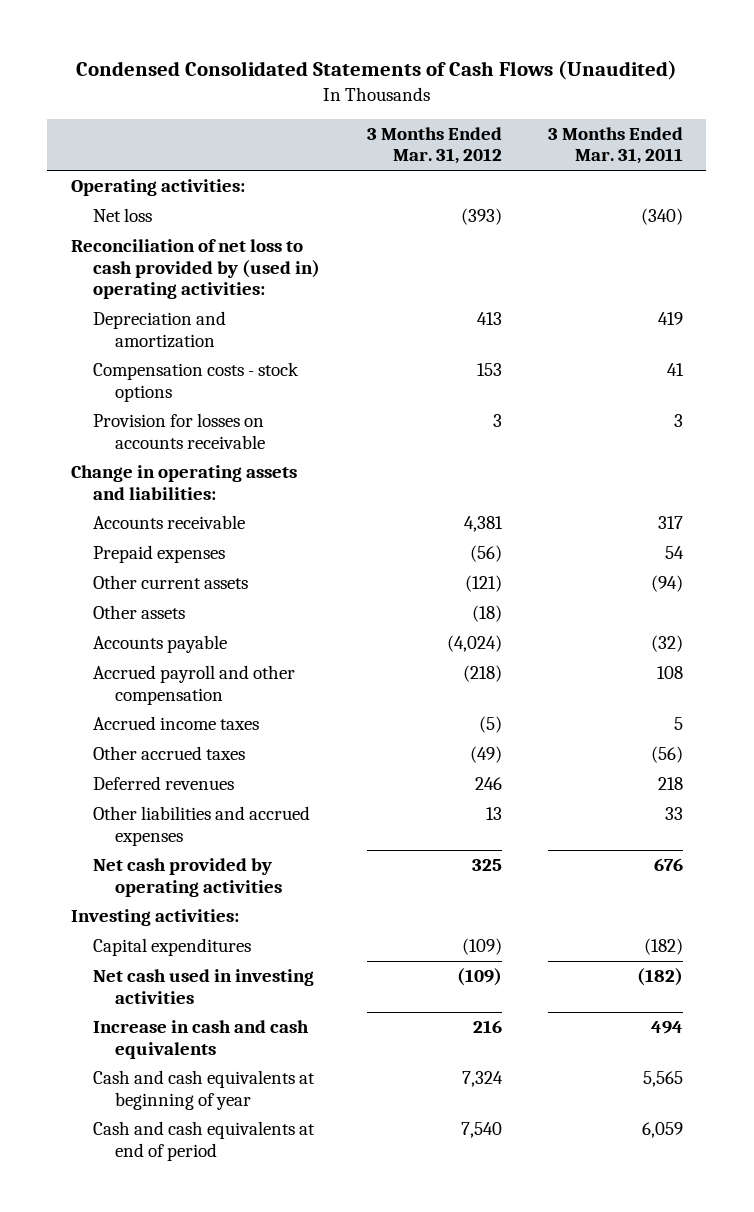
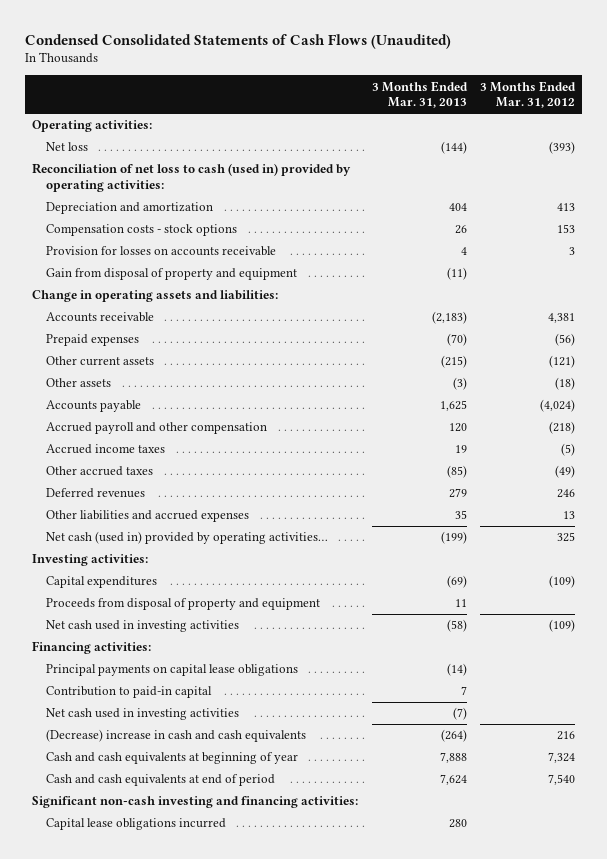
[548,126,684,165] 3 Months Ended Mar. 31, 2011 -> none
none -> [371,80,468,109] 3 Months Ended Mar. 31, 2013
[70,239,321,299] Reconciliation of net loss to cash provided by (used in) operating activities: -> [31,163,351,193] Reconciliation of net loss to cash (used in) provided by operating activities:
none -> [45,268,297,281] Gain from disposal of property and equipment
[93,858,283,897] Net cash provided by operating activities -> [45,531,328,545] Net cash (used in) provided by operating activities…
none -> [45,598,320,611] Proceeds from disposal of property and equipment
none -> [31,641,151,655] Financing activities:
none -> [45,664,298,677] Principal payments on capital lease obligations
none -> [45,686,212,699] Contribution to paid-in capital
none -> [45,708,239,721] Net cash used in investing activities
[93,1020,310,1059] Increase in cash and cash equivalents -> [45,729,306,743] (Decrease) increase in cash and cash equivalents
none -> [31,796,358,809] Significant non-cash investing and financing activities:
none -> [45,818,226,831] Capital lease obligations incurred

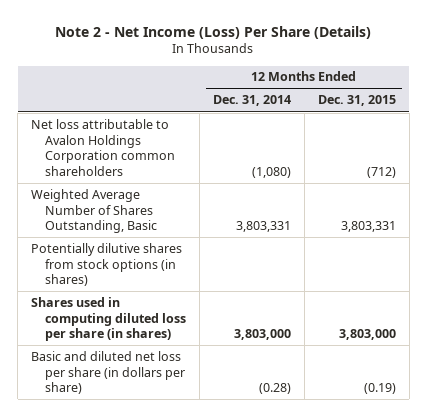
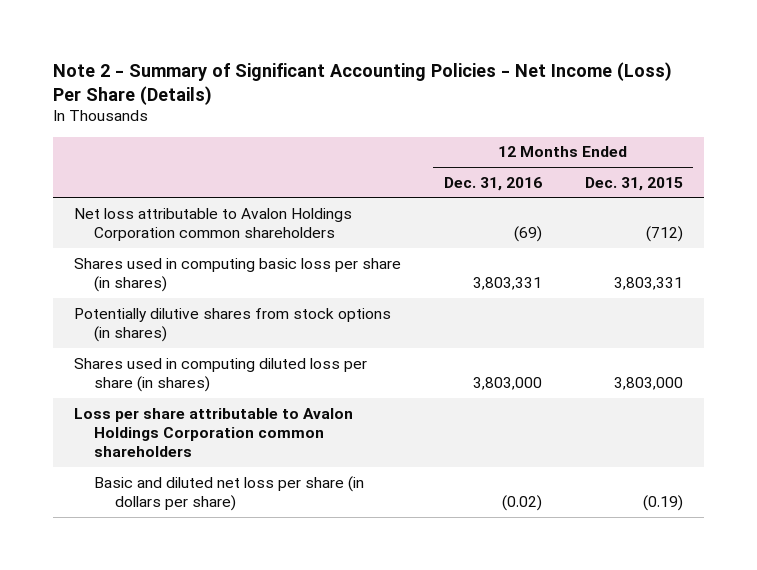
[55,25,372,39] Note 2 - Net Income (Loss) Per Share (Details) -> [52,61,672,105] Note 2 - Summary of Significant Accounting Policies - Net Income (Loss) Per Share (Details)
[212,95,291,107] Dec. 31, 2014 -> none
none -> [443,176,542,191] Dec. 31, 2016
[31,188,158,234] Weighted Average Number of Shares Outstanding, Basic -> [73,257,401,293] Shares used in computing basic loss per share (in shares)
none -> [73,407,353,458] Loss per share attributable to Avalon Holdings Corporation common shareholders

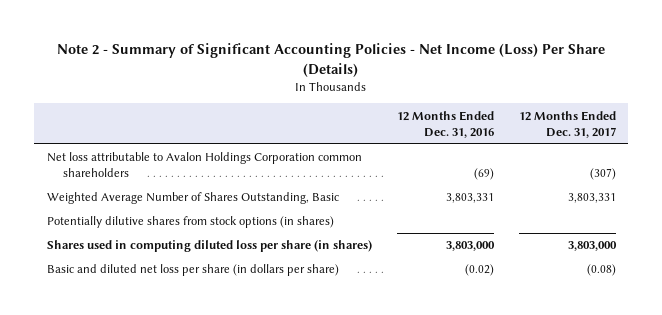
[584,176,683,191] Dec. 31, 2015 -> none
none -> [518,110,616,138] 12 Months Ended Dec. 31, 2017
[73,257,401,293] Shares used in computing basic loss per share (in shares) -> [46,192,339,205] Weighted Average Number of Shares Outstanding, Basic
[73,407,353,458] Loss per share attributable to Avalon Holdings Corporation common shareholders -> none

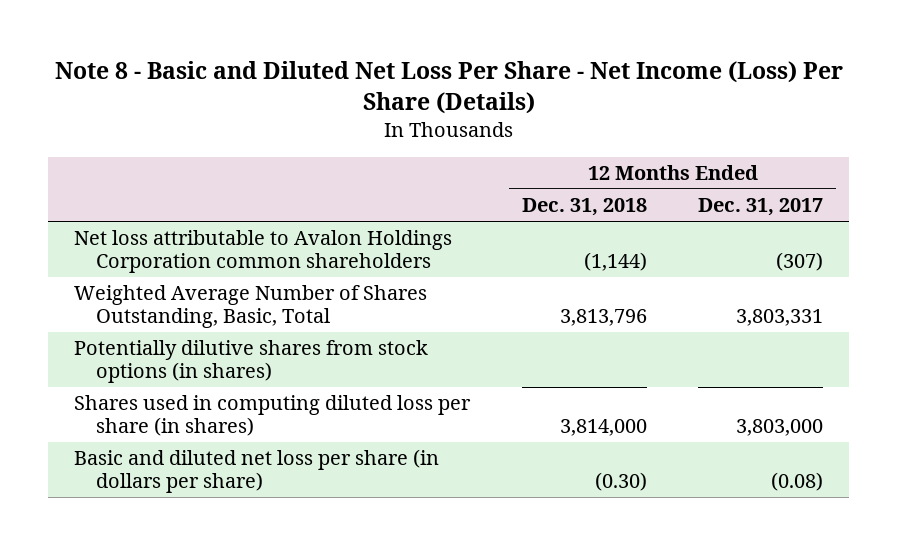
[57,42,606,77] Note 2 - Summary of Significant Accounting Policies - Net Income (Loss) Per Share (Details) -> [54,60,843,114] Note 8 - Basic and Diluted Net Loss Per Share - Net Income (Loss) Per Share (Details)
[396,110,494,138] 12 Months Ended Dec. 31, 2016 -> none
none -> [521,198,647,217] Dec. 31, 2018
[46,192,339,205] Weighted Average Number of Shares Outstanding, Basic -> [73,285,427,329] Weighted Average Number of Shares Outstanding, Basic, Total

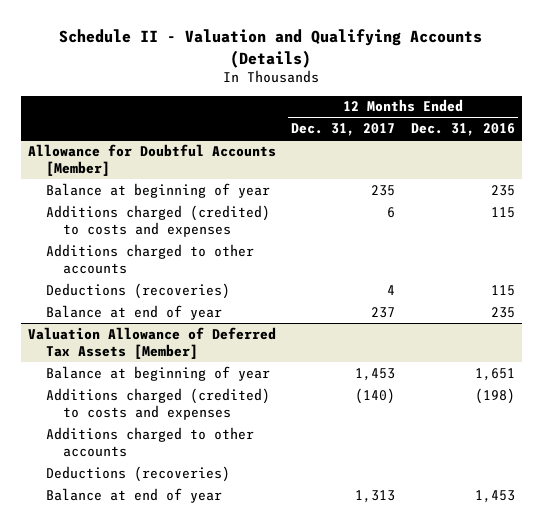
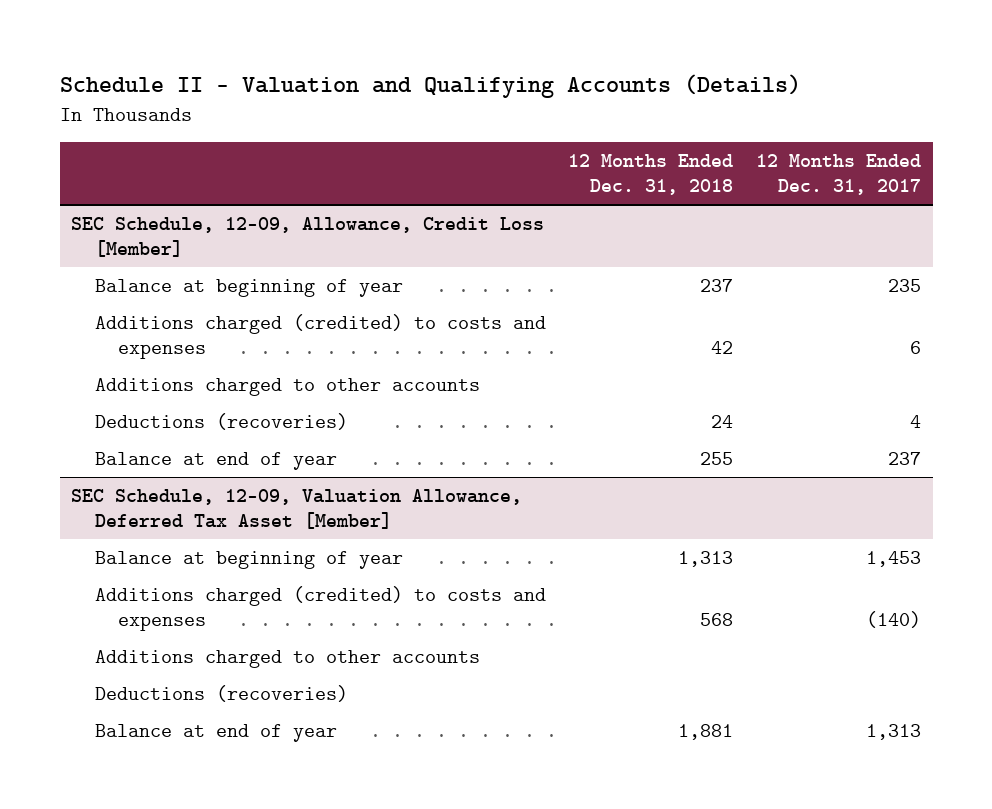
[410,123,515,137] Dec. 31, 2016 -> none
none -> [568,154,734,195] 12 Months Ended Dec. 31, 2018
[28,143,277,176] Allowance for Doubtful Accounts [Member] -> none
none -> [70,217,544,258] SEC Schedule, 12-09, Allowance, Credit Loss [Member]
[28,326,277,359] Valuation Allowance of Deferred Tax Assets [Member] -> [70,489,522,530] SEC Schedule, 12-09, Valuation Allowance, Deferred Tax Asset [Member]

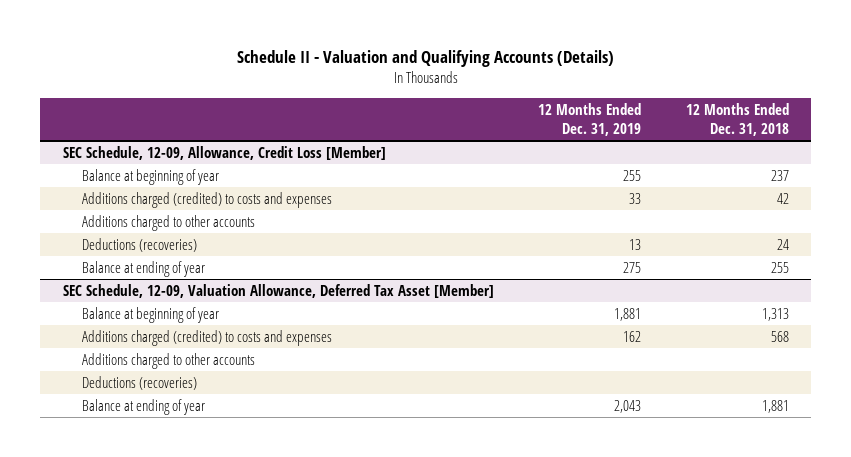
[756,154,922,195] 12 Months Ended Dec. 31, 2017 -> none
none -> [538,103,642,137] 12 Months Ended Dec. 31, 2019
[94,452,337,471] Balance at end of year -> [82,260,206,277] Balance at ending of year
[94,724,337,743] Balance at end of year -> [82,398,206,415] Balance at ending of year

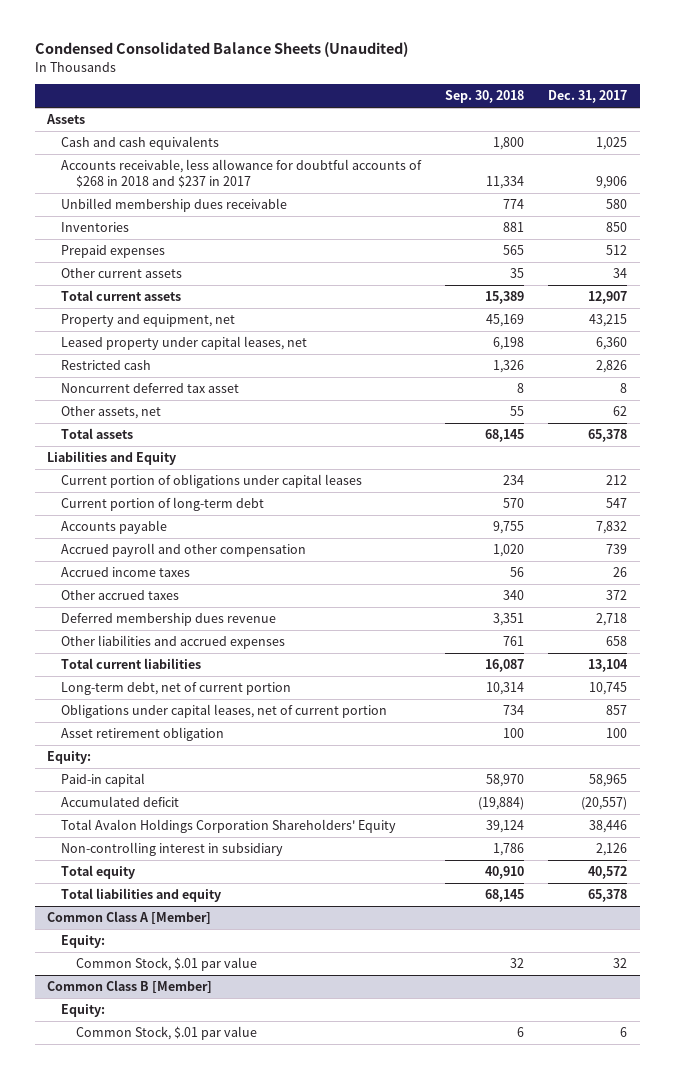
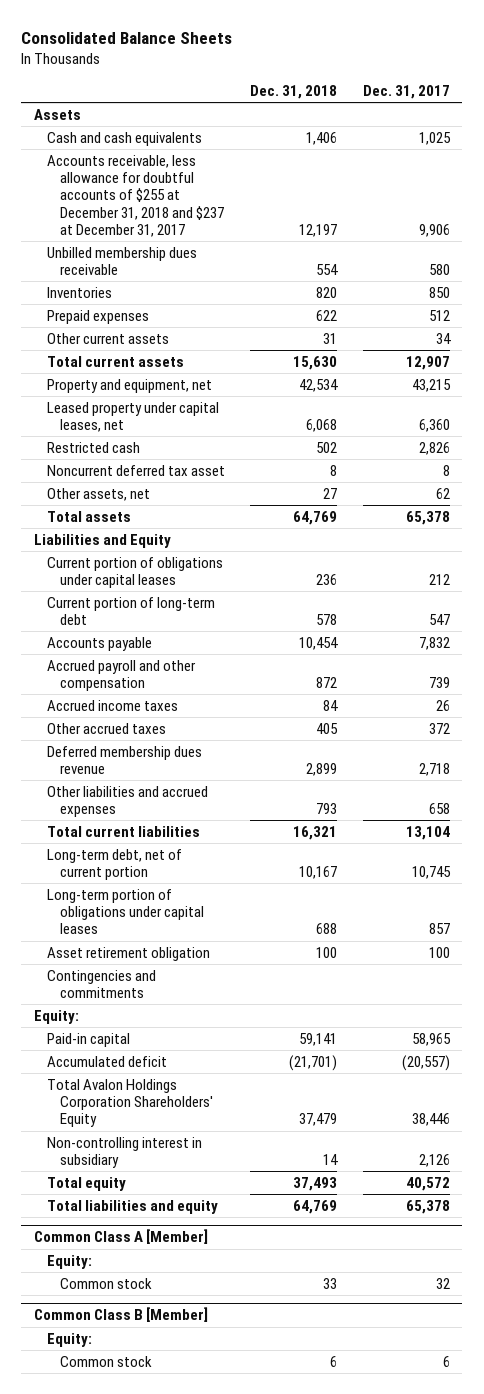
[34,42,408,58] Condensed Consolidated Balance Sheets (Unaudited) -> [21,32,233,45] Consolidated Balance Sheets
[445,90,525,104] Sep. 30, 2018 -> none
none -> [250,84,338,99] Dec. 31, 2018
[61,159,423,188] Accounts receivable, less allowance for doubtful accounts of $268 in 2018 and $237 in 2017 -> [46,154,224,237] Accounts receivable, less allowance for doubtful accounts of $255 at December 31, 2018 and $237 at December 31, 2017
[61,704,388,719] Obligations under capital leases, net of current portion -> [46,888,204,935] Long-term portion of obligations under capital leases
none -> [46,969,156,999] Contingencies and commitments
[75,957,257,972] Common Stock, $.01 par value -> [59,1277,152,1289] Common stock
[75,1026,257,1041] Common Stock, $.01 par value -> [59,1355,152,1367] Common stock

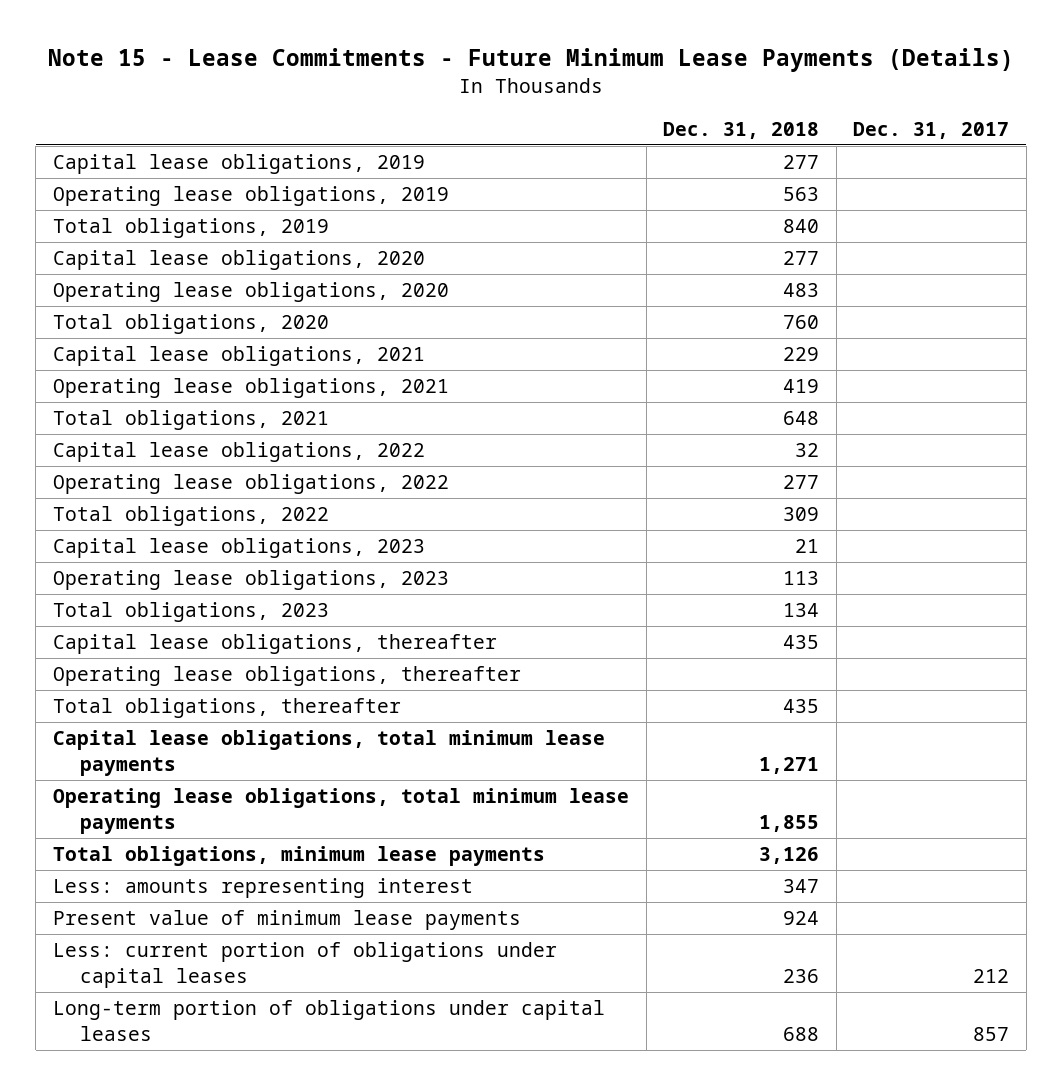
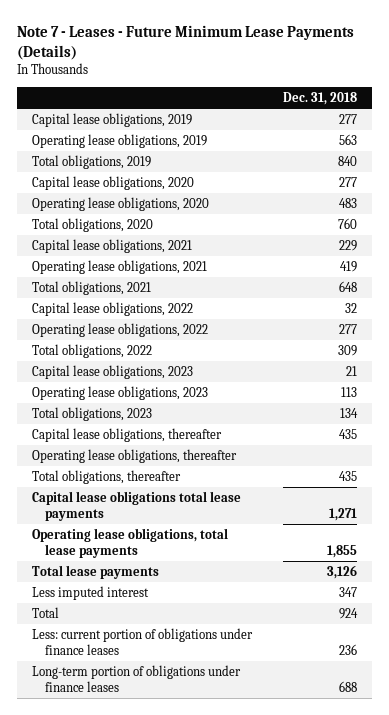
[48,48,1015,73] Note 15 - Lease Commitments - Future Minimum Lease Payments (Details) -> [16,24,354,61] Note 7 - Leases - Future Minimum Lease Payments (Details)
[853,121,1010,139] Dec. 31, 2017 -> none
[52,730,605,776] Capital lease obligations, total minimum lease payments -> [32,490,242,522] Capital lease obligations total lease payments
[52,788,629,834] Operating lease obligations, total minimum lease payments -> [32,527,229,559] Operating lease obligations, total lease payments
[52,846,545,867] Total obligations, minimum lease payments -> [32,564,160,579] Total lease payments
[52,878,473,899] Less: amounts representing interest -> [32,585,150,600] Less imputed interest
[52,910,521,931] Present value of minimum lease payments -> [32,606,60,618] Total
[52,942,557,988] Less: current portion of obligations under capital leases -> [32,627,254,656] Less: current portion of obligations under finance leases
[52,1000,605,1041] Long-term portion of obligations under capital leases -> [32,664,242,693] Long-term portion of obligations under finance leases

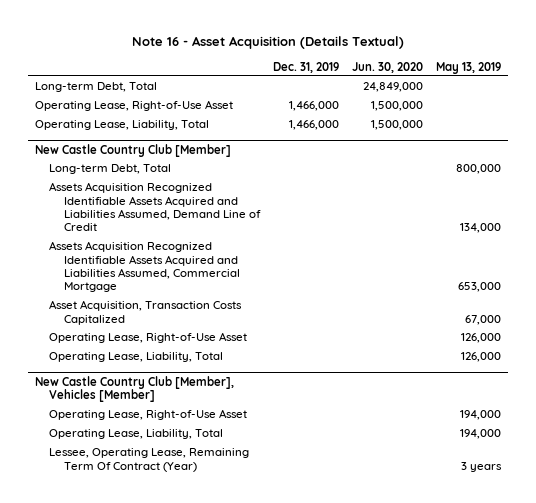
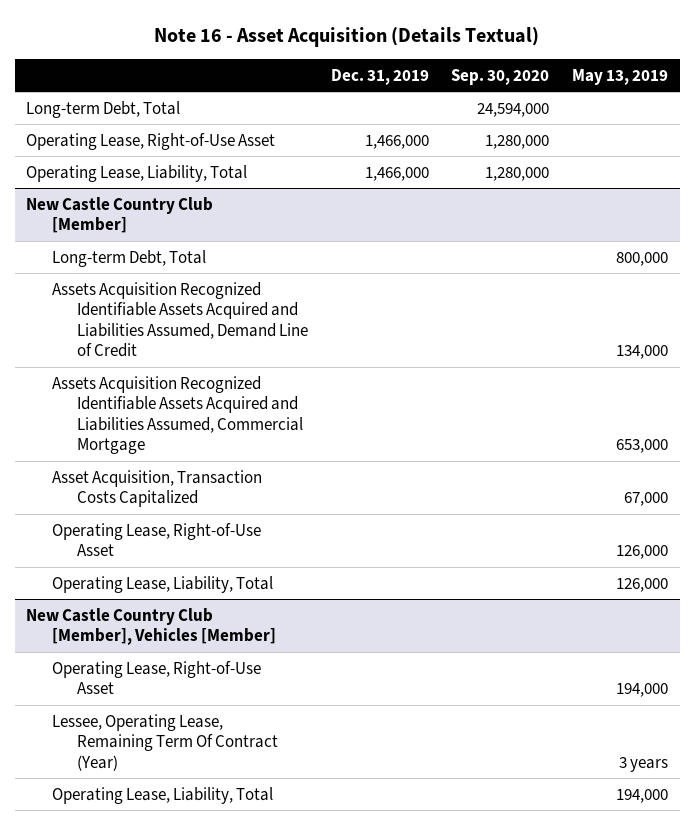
[352,61,424,73] Jun. 30, 2020 -> none
none -> [451,68,550,85] Sep. 30, 2020
[49,429,224,440] Operating Lease, Liability, Total -> [51,786,273,804] Operating Lease, Liability, Total

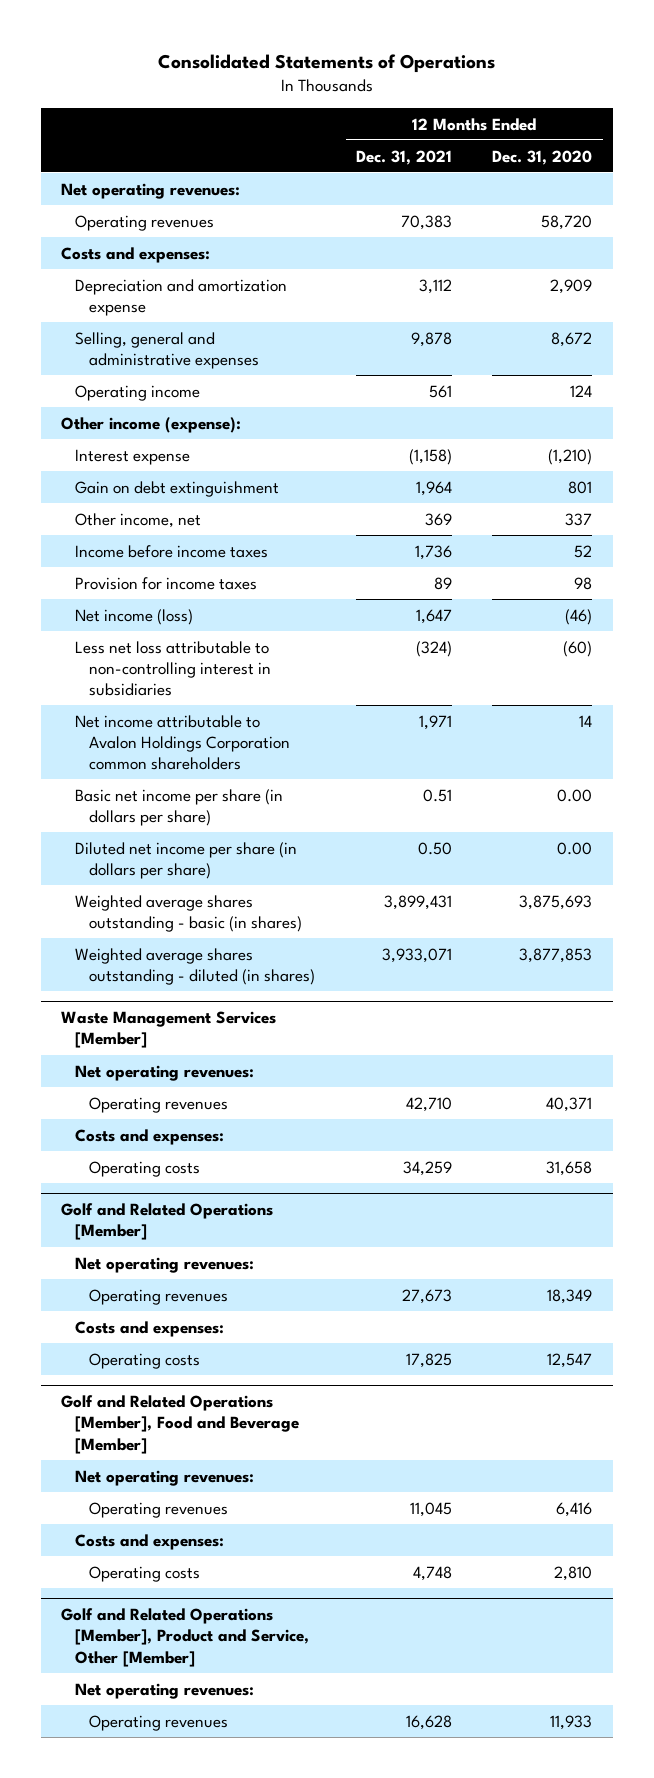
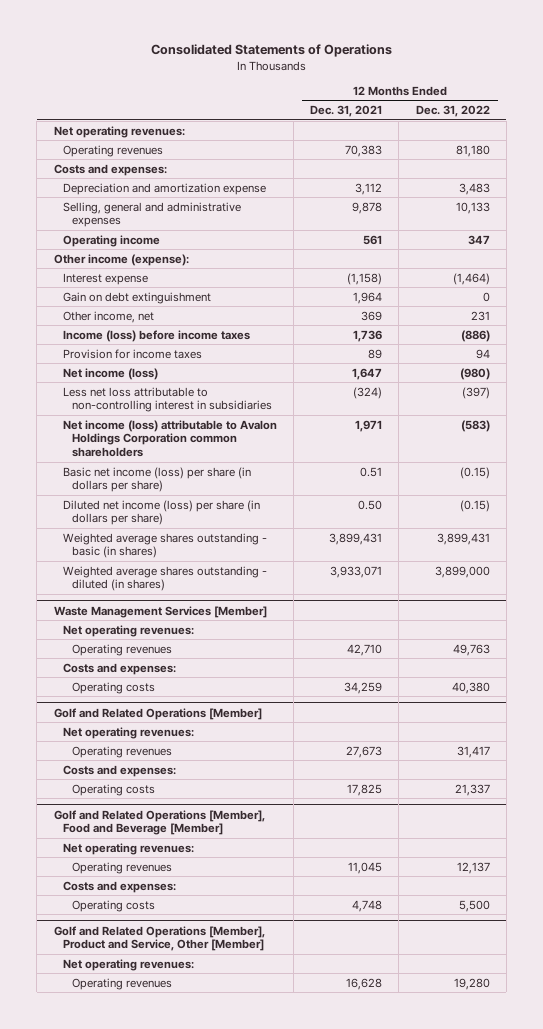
[492,149,593,165] Dec. 31, 2020 -> none
none -> [415,105,490,118] Dec. 31, 2022
[75,544,269,558] Income before income taxes -> [62,329,250,342] Income (loss) before income taxes
[75,714,291,770] Net income attributable to Avalon Holdings Corporation common shareholders -> [62,419,277,457] Net income (loss) attributable to Avalon Holdings Corporation common shareholders
[75,788,284,826] Basic net income per share (in dollars per share) -> [62,466,251,493] Basic net income (loss) per share (in dollars per share)
[75,841,298,879] Diluted net income per share (in dollars per share) -> [62,499,260,526] Diluted net income (loss) per share (in dollars per share)

